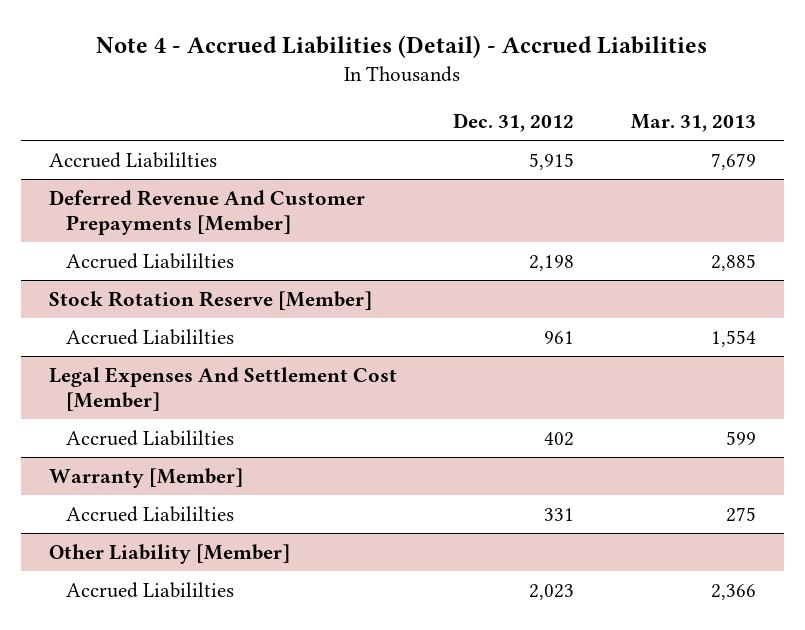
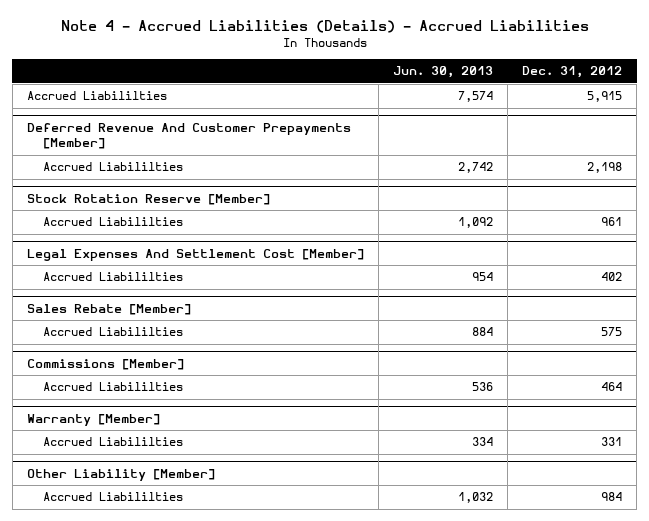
[96,35,708,59] Note 4 - Accrued Liabilities (Detail) - Accrued Liabilities -> [60,19,589,33] Note 4 - Accrued Liabilities (Details) - Accrued Liabilities
[630,113,756,132] Mar. 31, 2013 -> none
none -> [393,66,494,79] Jun. 30, 2013
none -> [26,304,191,316] Sales Rebate [Member]
none -> [43,327,184,337] Accrued Liabililties
none -> [26,359,184,371] Commissions [Member]
none -> [43,382,184,392] Accrued Liabililties
[529,583,575,600] 2,023 -> [601,492,623,502] 984

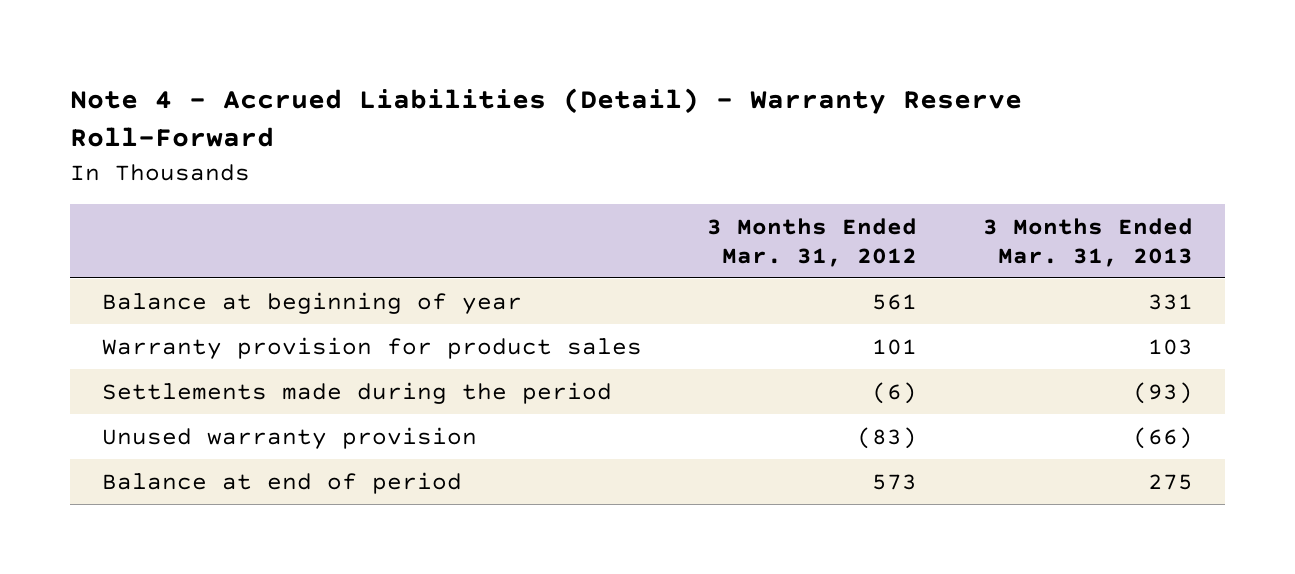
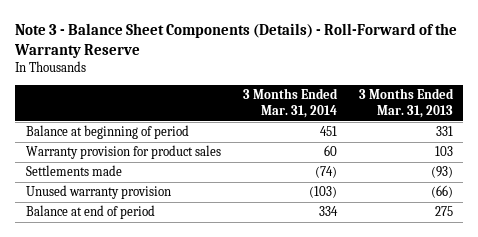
[69,87,1022,148] Note 4 - Accrued Liabilities (Detail) - Warranty Reserve Roll-Forward -> [13,22,457,58] Note 3 - Balance Sheet Components (Details) - Roll-Forward of the Warranty Reserve
[707,218,918,267] 3 Months Ended Mar. 31, 2012 -> none
none -> [242,87,338,119] 3 Months Ended Mar. 31, 2014
[102,291,523,314] Balance at beginning of year -> [25,125,189,140] Balance at beginning of period
[102,381,613,404] Settlements made during the period -> [25,165,122,177] Settlements made

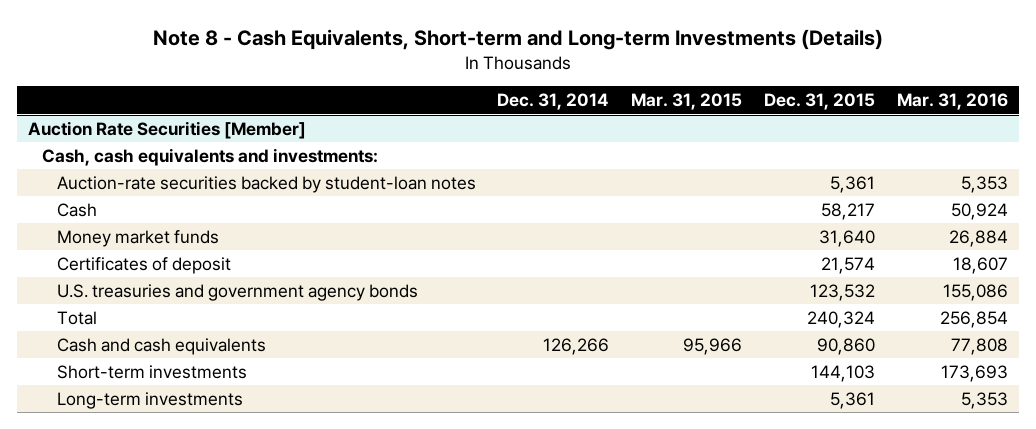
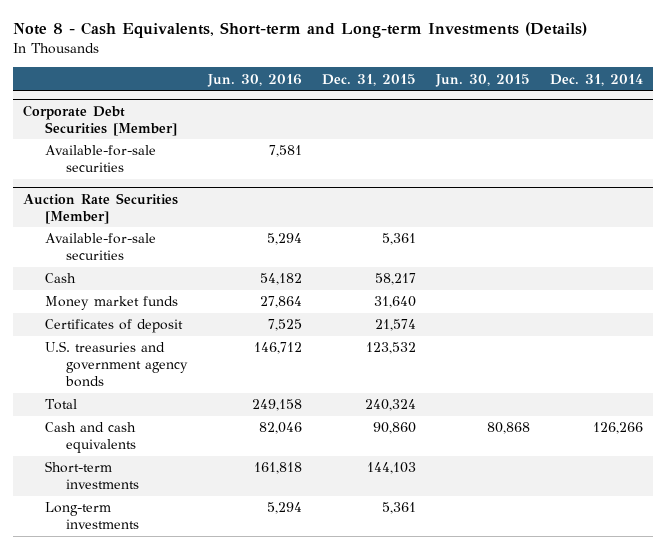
[631,93,743,111] Mar. 31, 2015 -> none
[896,93,1008,111] Mar. 31, 2016 -> none
none -> [207,73,303,87] Jun. 30, 2016
none -> [435,73,531,87] Jun. 30, 2015
none -> [22,104,177,136] Corporate Debt Securities [Member]
none -> [44,145,156,173] Available-for-sale securities
[42,147,379,166] Cash, cash equivalents and investments: -> none
[56,175,476,193] Auction-rate securities backed by student-loan notes -> [44,233,156,261] Available-for-sale securities

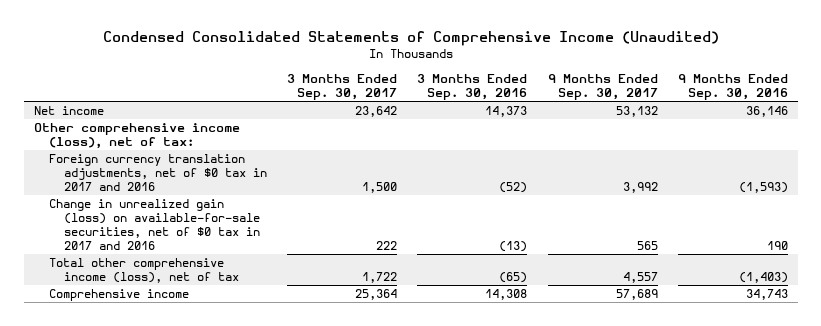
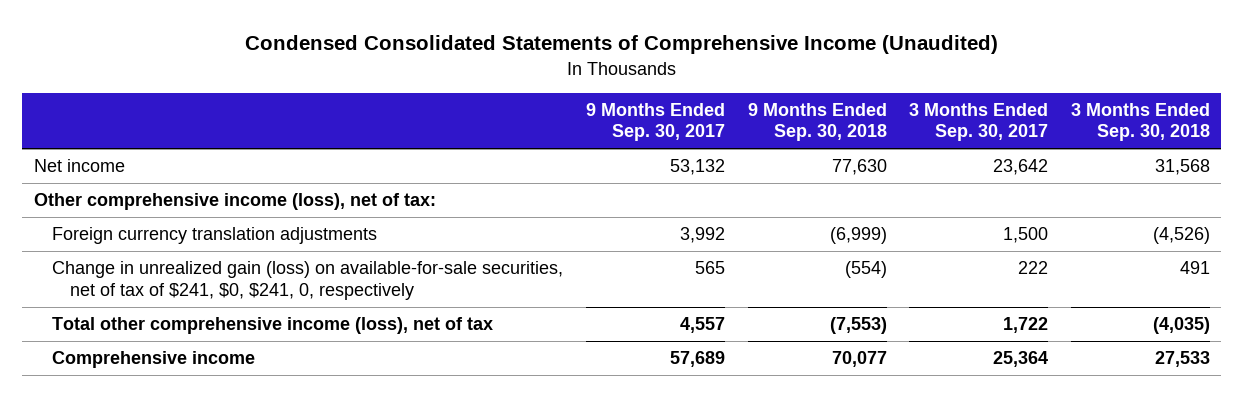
[417,74,528,101] 3 Months Ended Sep. 30, 2016 -> none
[677,74,788,101] 9 Months Ended Sep. 30, 2016 -> none
none -> [747,102,887,142] 9 Months Ended Sep. 30, 2018
none -> [1071,102,1211,142] 3 Months Ended Sep. 30, 2018
[49,154,268,192] Foreign currency translation adjustments, net of $0 tax in 2017 and 2016 -> [52,227,378,245] Foreign currency translation adjustments
[49,199,261,251] Change in unrealized gain (loss) on available-for-sale securities, net of $0 tax in 2017 and 2016 -> [52,261,564,300] Change in unrealized gain (loss) on available-for-sale securities, net of tax of $241, $0, $241, 0, respectively

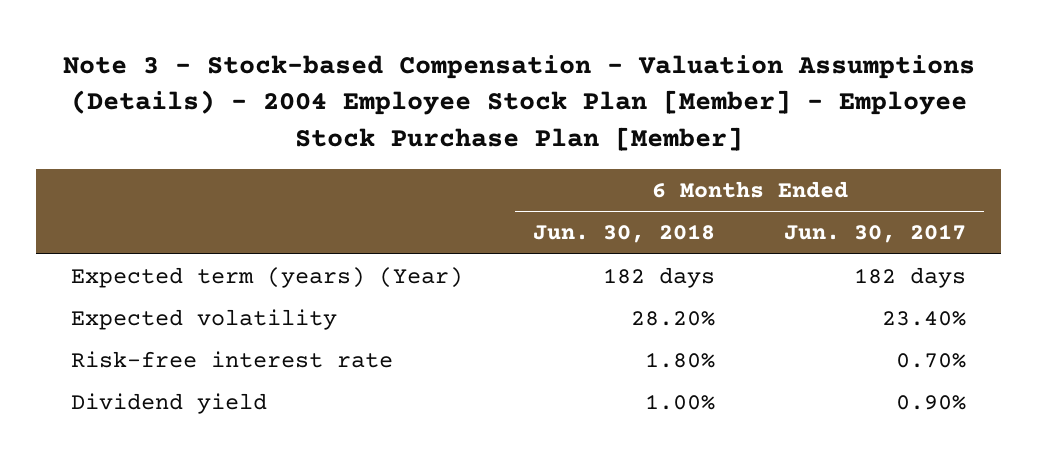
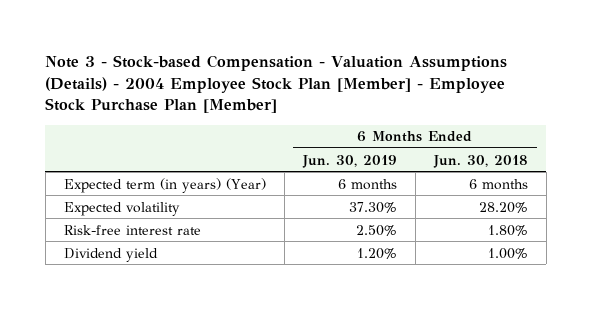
[784,224,967,244] Jun. 30, 2017 -> none
none -> [301,154,397,168] Jun. 30, 2019
[71,266,464,288] Expected term (years) (Year) -> [63,177,266,193] Expected term (in years) (Year)
[602,266,715,288] 182 days -> [468,178,528,190] 6 months

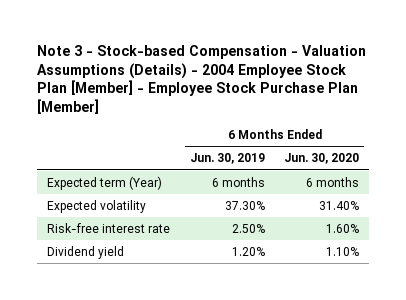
[432,154,528,168] Jun. 30, 2018 -> none
none -> [284,153,360,165] Jun. 30, 2020
[63,177,266,193] Expected term (in years) (Year) -> [47,175,163,190] Expected term (Year)

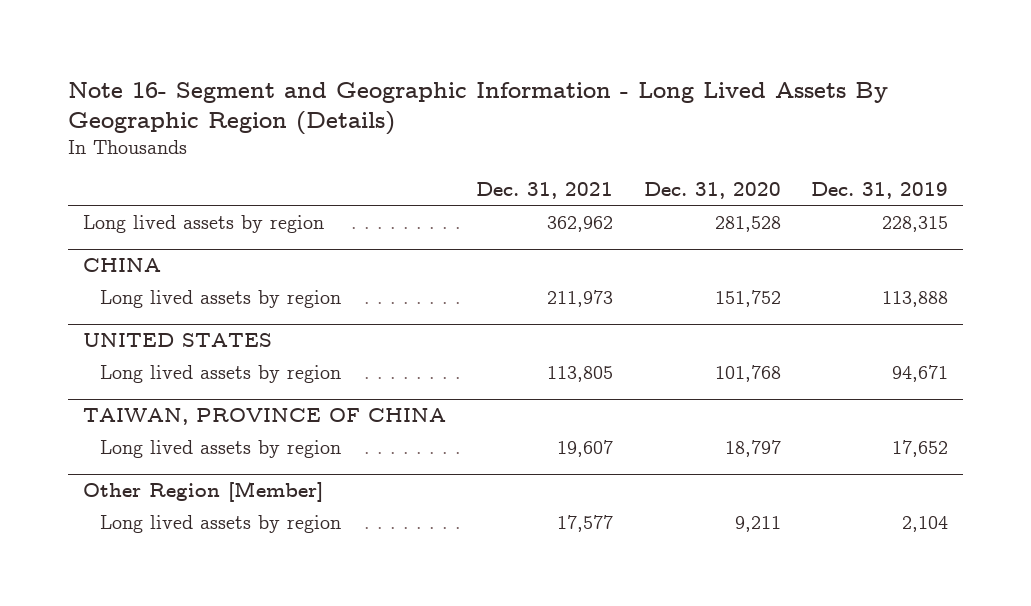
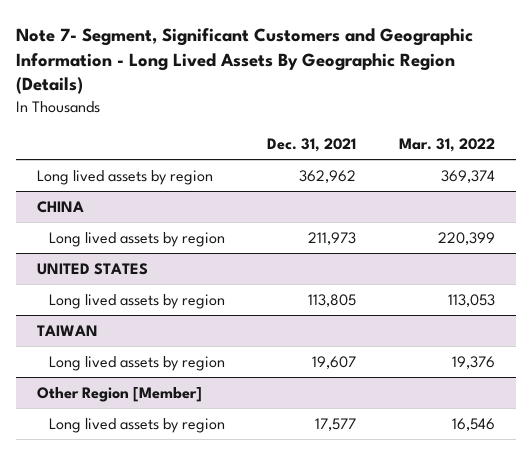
[67,81,888,136] Note 16- Segment and Geographic Information - Long Lived Assets By Geographic Region (Details) -> [15,27,473,95] Note 7- Segment, Significant Customers and Geographic Information - Long Lived Assets By Geographic Region (Details)
[643,182,781,200] Dec. 31, 2020 -> none
[810,182,948,200] Dec. 31, 2019 -> none
none -> [399,137,496,152] Mar. 31, 2022
[83,407,447,425] TAIWAN, PROVINCE OF CHINA -> [37,324,99,336] TAIWAN

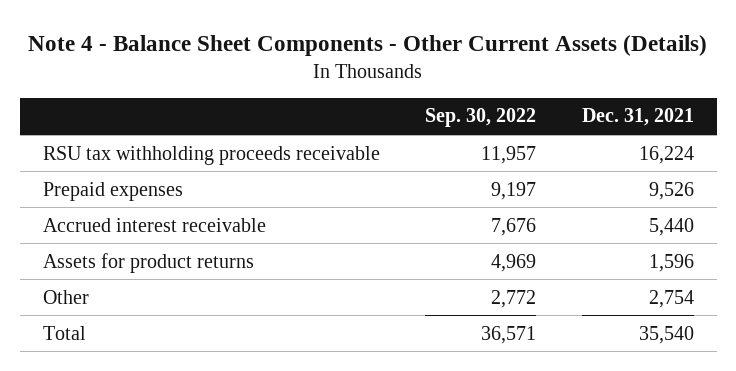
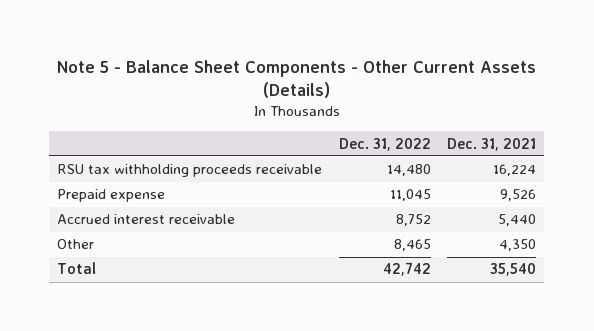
[28,34,708,56] Note 4 - Balance Sheet Components - Other Current Assets (Details) -> [56,59,536,98] Note 5 - Balance Sheet Components - Other Current Assets (Details)
[425,108,537,128] Sep. 30, 2022 -> none
none -> [338,137,431,151] Dec. 31, 2022
[42,181,183,201] Prepaid expenses -> [57,189,166,203] Prepaid expense
[42,252,254,273] Assets for product returns -> none
[648,289,694,308] 2,754 -> [499,239,537,252] 4,350

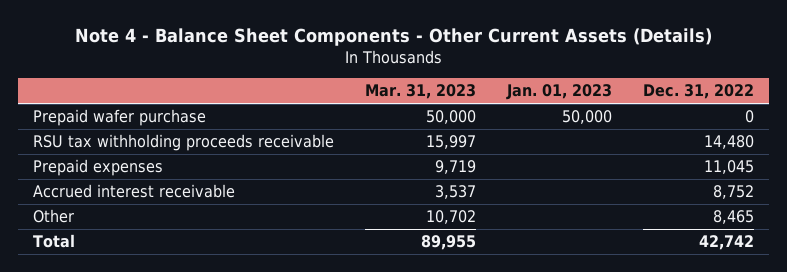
[56,59,536,98] Note 5 - Balance Sheet Components - Other Current Assets (Details) -> [74,27,712,46] Note 4 - Balance Sheet Components - Other Current Assets (Details)
[447,137,537,151] Dec. 31, 2021 -> none
none -> [365,84,477,100] Mar. 31, 2023
none -> [506,84,613,101] Jan. 01, 2023
none -> [33,109,207,127] Prepaid wafer purchase
[57,189,166,203] Prepaid expense -> [33,159,164,177] Prepaid expenses

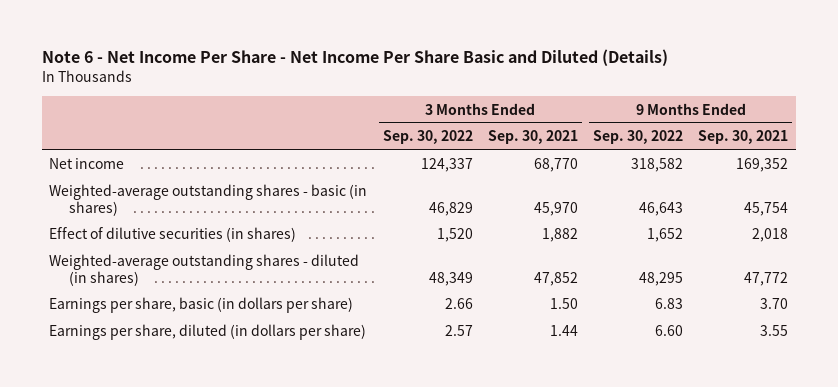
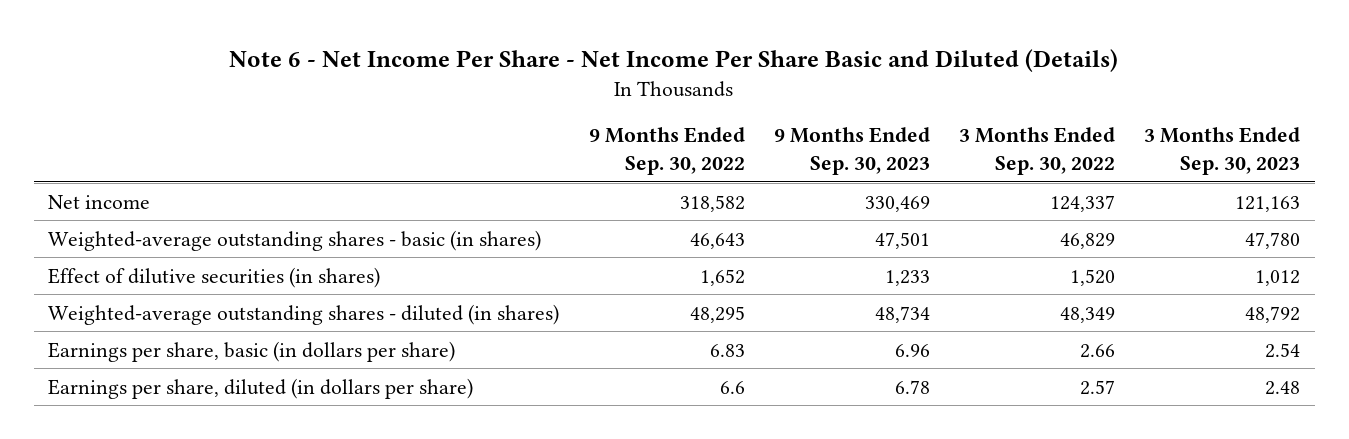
[487,130,578,145] Sep. 30, 2021 -> none
[698,130,789,145] Sep. 30, 2021 -> none
none -> [773,127,930,176] 9 Months Ended Sep. 30, 2023
none -> [1144,127,1301,176] 3 Months Ended Sep. 30, 2023
[655,325,684,337] 6.60 -> [719,380,745,394] 6.6

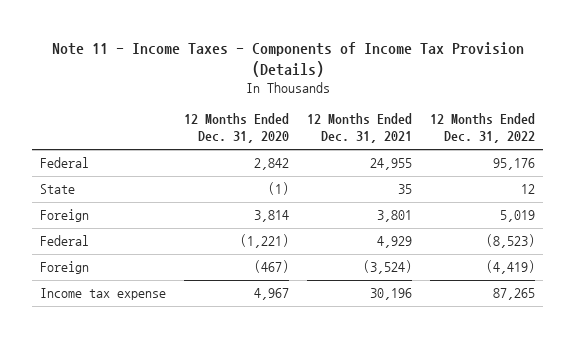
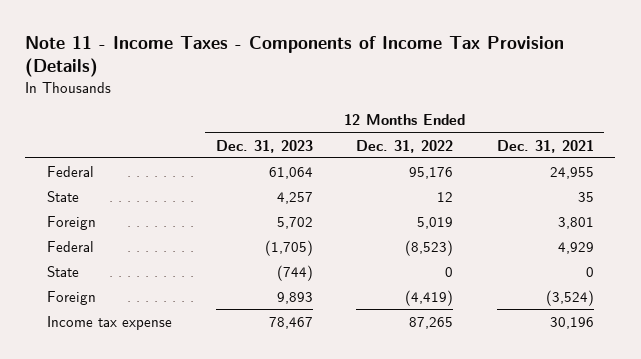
[184,113,290,144] 12 Months Ended Dec. 31, 2020 -> none
none -> [215,139,313,153] Dec. 31, 2023
none -> [47,265,80,277] State

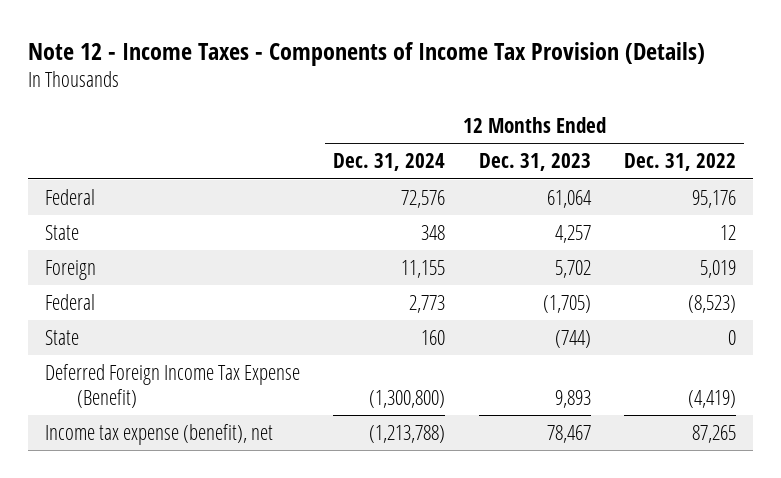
[25,35,565,78] Note 11 - Income Taxes - Components of Income Tax Provision (Details) -> [28,41,706,66] Note 12 - Income Taxes - Components of Income Tax Provision (Details)
[496,139,594,153] Dec. 31, 2021 -> none
none -> [333,153,446,172] Dec. 31, 2024
[47,290,97,305] Foreign -> [45,363,301,408] Deferred Foreign Income Tax Expense (Benefit)
[47,315,173,330] Income tax expense -> [45,423,274,445] Income tax expense (benefit), net

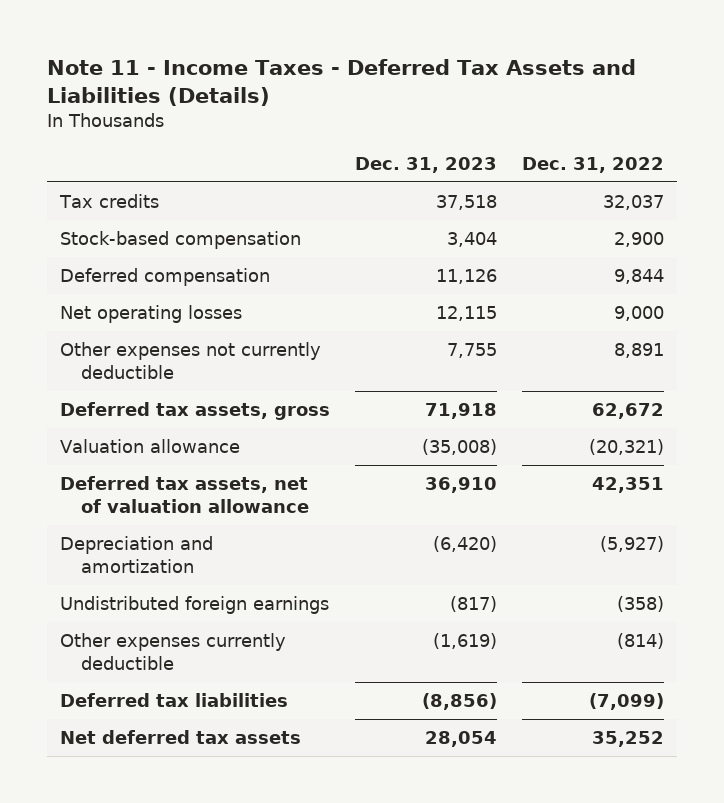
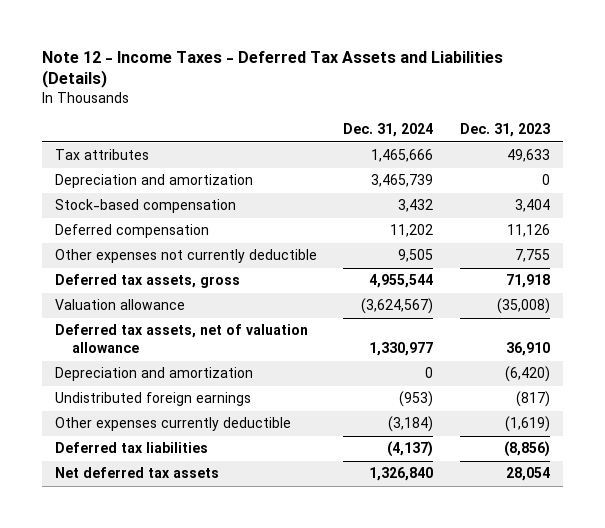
[47,59,637,106] Note 11 - Income Taxes - Deferred Tax Assets and Liabilities (Details) -> [41,51,503,89] Note 12 - Income Taxes - Deferred Tax Assets and Liabilities (Details)
[522,157,665,174] Dec. 31, 2022 -> none
none -> [343,123,434,138] Dec. 31, 2024
[58,193,159,208] Tax credits -> [54,149,149,161] Tax attributes
[436,194,498,210] 37,518 -> [506,149,550,163] 49,633
none -> [54,174,253,189] Depreciation and amortization
[59,304,242,323] Net operating losses -> none

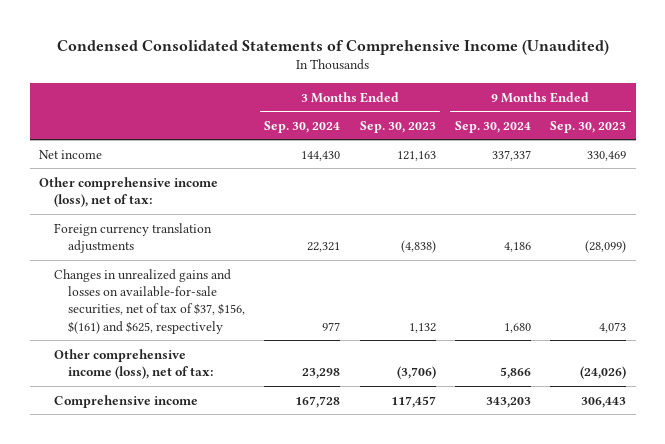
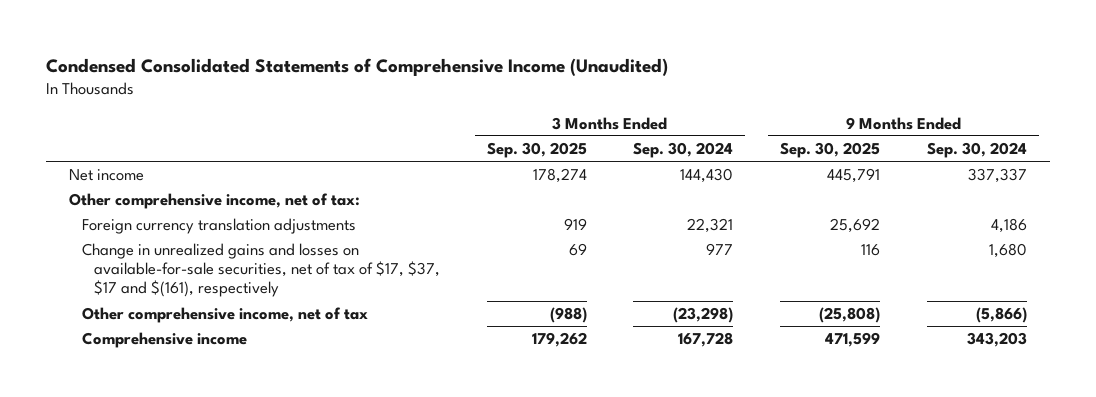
[359,120,436,133] Sep. 30, 2023 -> none
[550,120,627,133] Sep. 30, 2023 -> none
none -> [486,142,587,159] Sep. 30, 2025
none -> [780,142,881,159] Sep. 30, 2025
[39,176,219,207] Other comprehensive income (loss), net of tax: -> [69,193,361,210] Other comprehensive income, net of tax:
[53,268,246,334] Changes in unrealized gains and losses on available-for-sale securities, net of tax of $37, $156, $(161) and $625, respectively -> [81,243,441,298] Change in unrealized gains and losses on available-for-sale securities, net of tax of $17, $37, $17 and $(161), respectively
[53,348,214,379] Other comprehensive income (loss), net of tax: -> [81,307,368,324] Other comprehensive income, net of tax
[302,367,341,379] 23,298 -> [673,307,734,324] (23,298)
[499,366,531,379] 5,866 -> [975,307,1027,324] (5,866)

